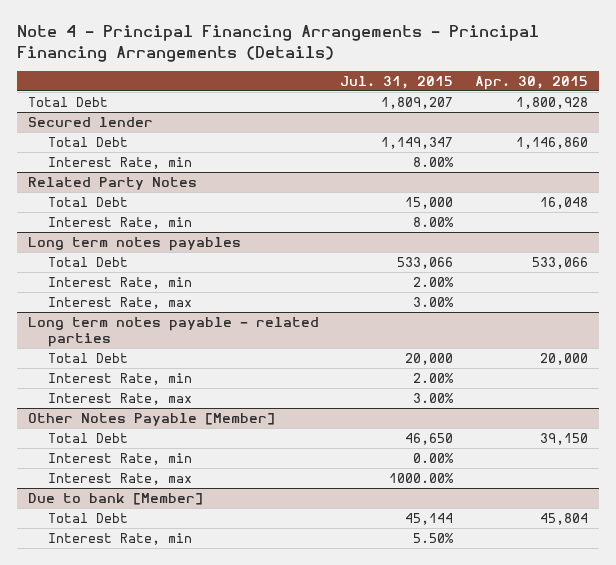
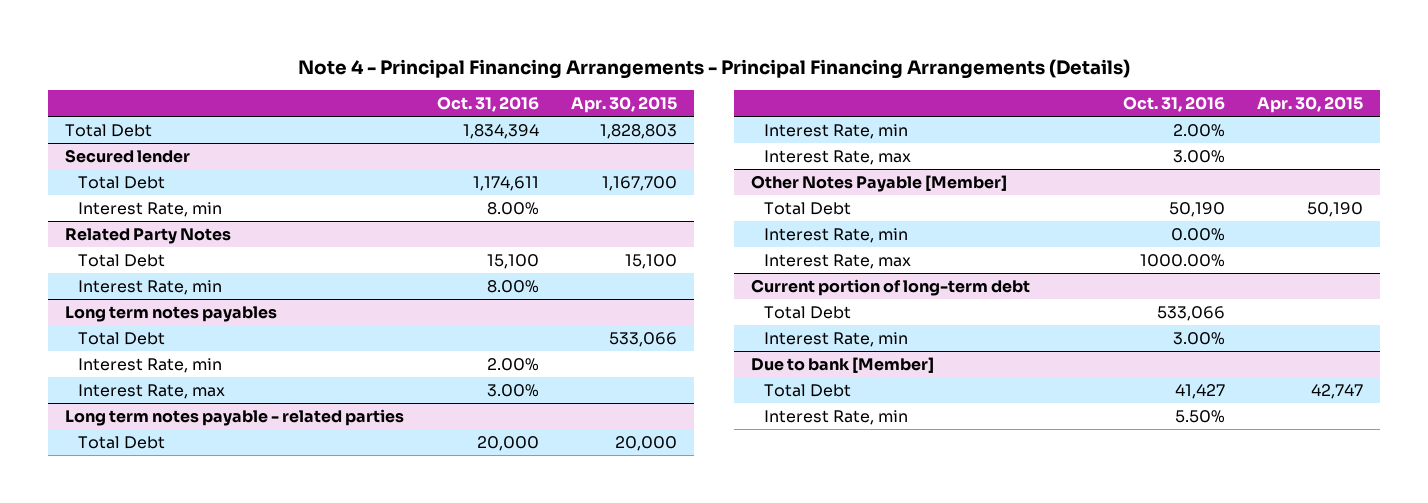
[340,75,454,89] Jul. 31, 2015 -> none
none -> [436,95,539,112] Oct. 31, 2016
[515,97,588,110] 1,800,928 -> [600,124,678,140] 1,828,803
[515,137,588,150] 1,146,860 -> [602,176,678,192] 1,167,700
[539,197,588,210] 16,048 -> [625,254,678,270] 15,100
[539,433,588,446] 39,150 -> [1307,202,1364,218] 50,190
none -> [750,279,1030,297] Current portion of long-term debt
none -> [764,306,852,320] Total Debt
none -> [764,332,909,348] Interest Rate, min
[539,513,588,526] 45,804 -> [1311,384,1364,400] 42,747

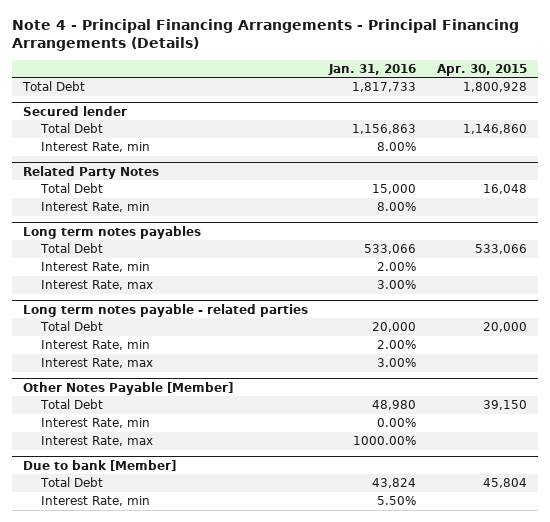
[436,95,539,112] Oct. 31, 2016 -> none
none -> [328,63,417,75] Jan. 31, 2016
[600,124,678,140] 1,828,803 -> [463,81,528,92] 1,800,928
[602,176,678,192] 1,167,700 -> [463,123,528,134] 1,146,860
[625,254,678,270] 15,100 -> [483,183,528,194] 16,048
[1307,202,1364,218] 50,190 -> [483,399,528,410] 39,150
[750,279,1030,297] Current portion of long-term debt -> none
[764,306,852,320] Total Debt -> none
[764,332,909,348] Interest Rate, min -> none
[1311,384,1364,400] 42,747 -> [483,477,528,488] 45,804

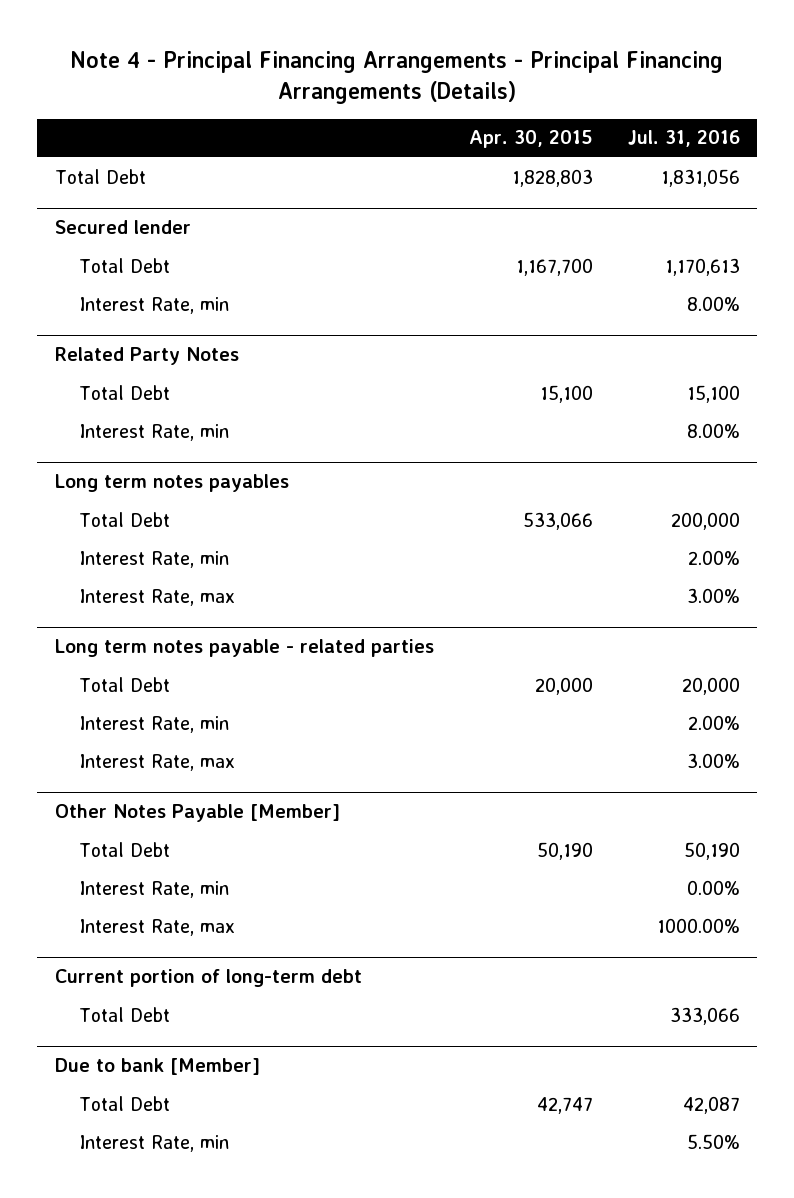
[328,63,417,75] Jan. 31, 2016 -> none
none -> [627,130,740,148] Jul. 31, 2016
[463,81,528,92] 1,800,928 -> [511,168,593,187] 1,828,803
[463,123,528,134] 1,146,860 -> [515,257,593,276] 1,167,700
[483,183,528,194] 16,048 -> [539,384,593,403] 15,100
[483,399,528,410] 39,150 -> [536,841,593,860] 50,190
none -> [54,969,362,988] Current portion of long-term debt
none -> [79,1006,171,1022] Total Debt
[483,477,528,488] 45,804 -> [536,1096,593,1114] 42,747

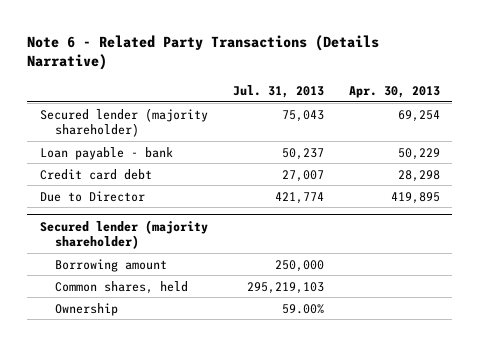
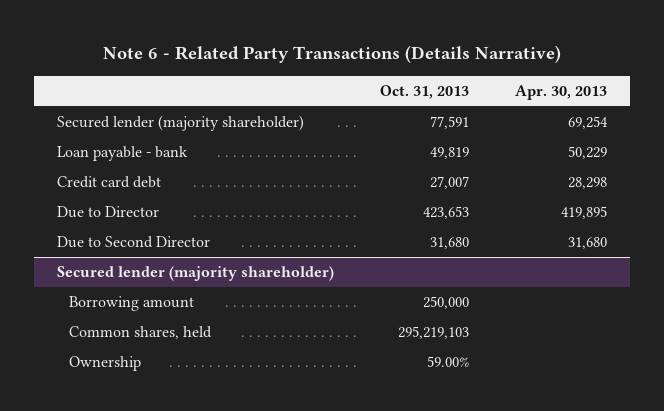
[232,84,324,98] Jul. 31, 2013 -> none
none -> [380,84,470,99] Oct. 31, 2013
none -> [57,236,211,249] Due to Second Director

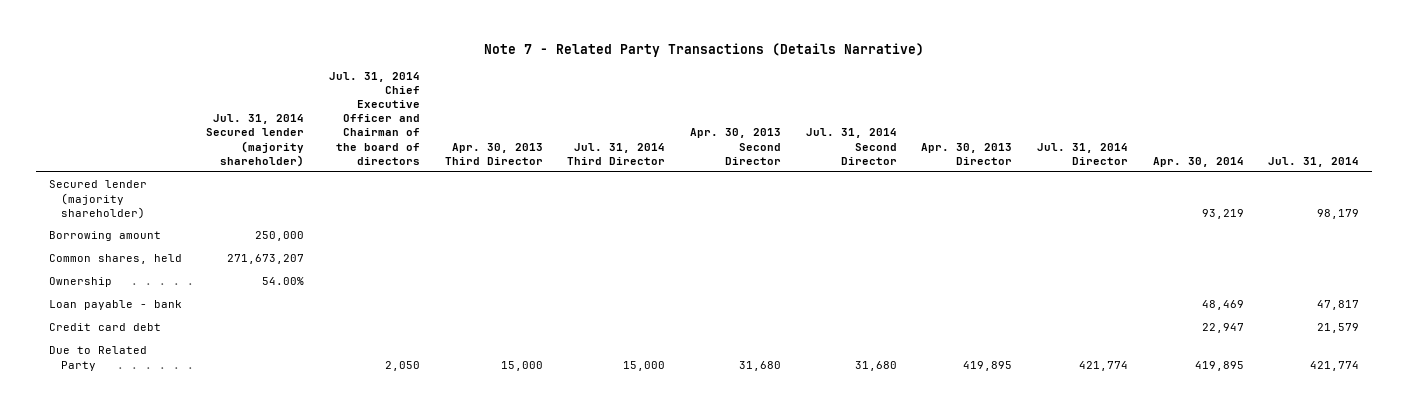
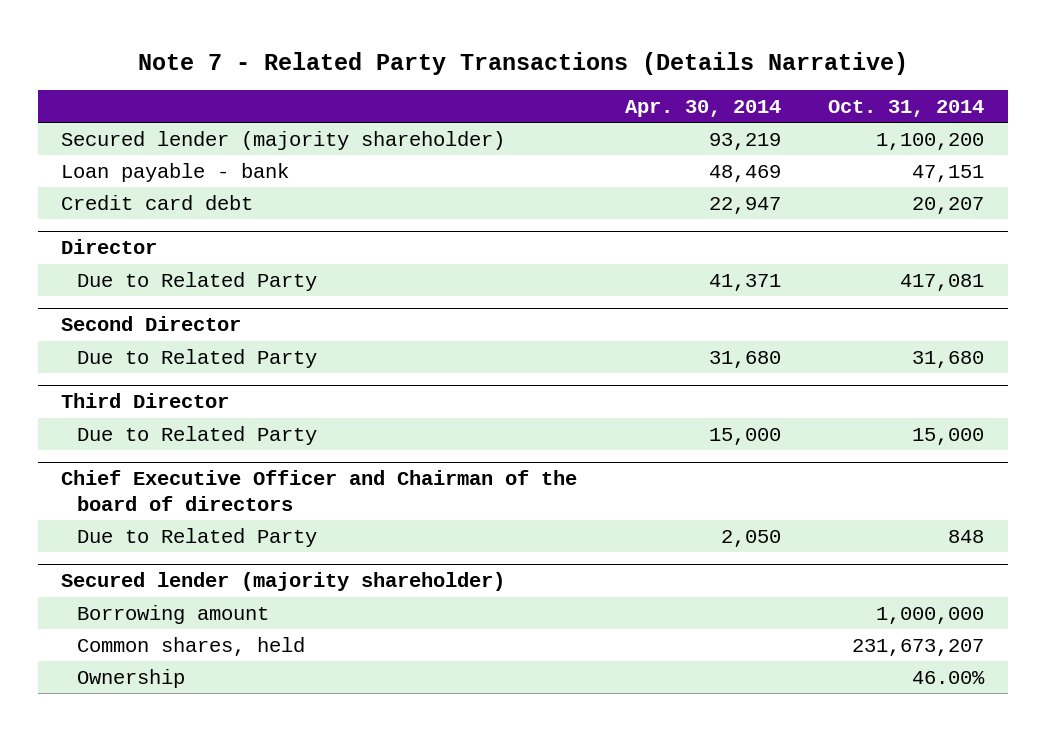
[206,114,305,167] Jul. 31, 2014 Secured lender (majority shareholder) -> none
[328,72,420,165] Jul. 31, 2014 Chief Executive Officer and Chairman of the board of directors -> none
[444,142,543,165] Apr. 30, 2013 Third Director -> none
[567,142,666,165] Jul. 31, 2014 Third Director -> none
[689,128,781,165] Apr. 30, 2013 Second Director -> none
[805,128,897,165] Jul. 31, 2014 Second Director -> none
[921,142,1013,165] Apr. 30, 2013 Director -> none
[1036,142,1128,165] Jul. 31, 2014 Director -> none
[1268,156,1360,167] Jul. 31, 2014 -> none
none -> [828,100,985,118] Oct. 31, 2014
[48,231,161,242] Borrowing amount -> none
[48,254,182,265] Common shares, held -> none
[48,277,112,288] Ownership -> none
[48,346,147,371] Due to Related Party -> none
none -> [61,239,158,255] Director
none -> [76,271,317,291] Due to Related Party
none -> [61,316,242,332] Second Director
none -> [76,348,317,368] Due to Related Party
none -> [61,393,230,409] Third Director
none -> [76,425,317,445] Due to Related Party
none -> [61,470,578,511] Chief Executive Officer and Chairman of the board of directors
none -> [76,527,317,547] Due to Related Party
none -> [61,572,506,592] Secured lender (majority shareholder)
none -> [76,604,269,624] Borrowing amount
none -> [76,636,305,656] Common shares, held
none -> [76,668,185,688] Ownership

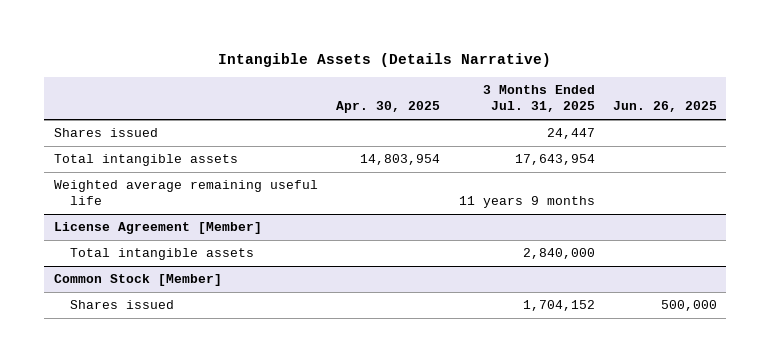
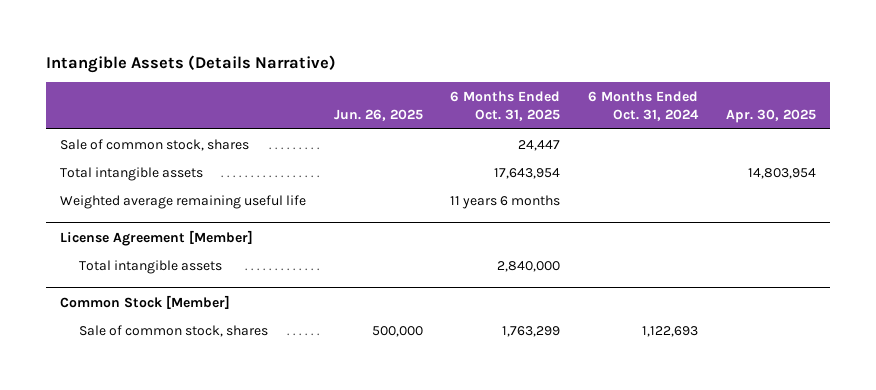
[482,85,595,113] 3 Months Ended Jul. 31, 2025 -> none
none -> [450,91,561,121] 6 Months Ended Oct. 31, 2025
none -> [588,91,700,121] 6 Months Ended Oct. 31, 2024
[53,128,158,138] Shares issued -> [59,138,249,151] Sale of common stock, shares
[69,300,174,310] Shares issued -> [79,324,269,337] Sale of common stock, shares

